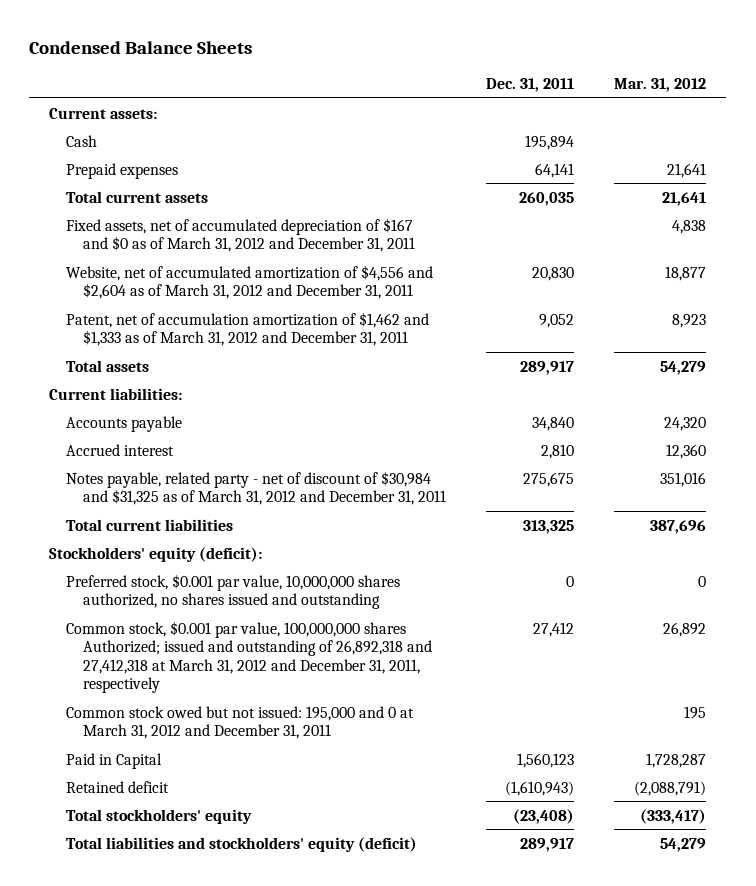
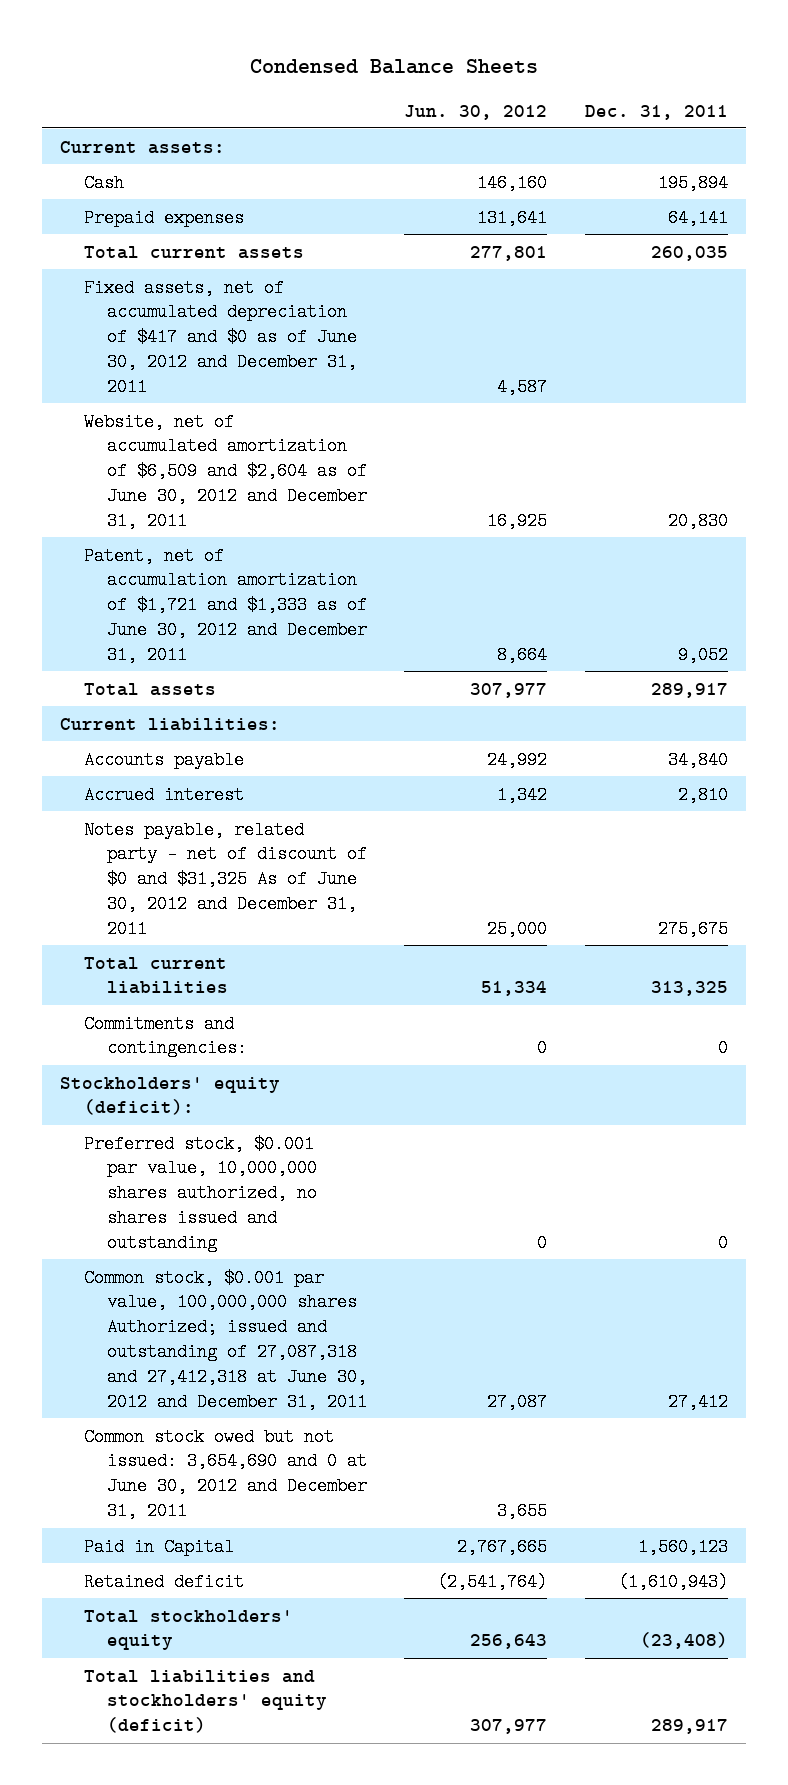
[614,78,707,93] Mar. 31, 2012 -> none
none -> [404,104,548,120] Jun. 30, 2012
[65,217,415,253] Fixed assets, net of accumulated depreciation of $167 and $0 as of March 31, 2012 and December 31, 2011 -> [83,278,358,397] Fixed assets, net of accumulated depreciation of $417 and $0 as of June 30, 2012 and December 31, 2011
[65,264,433,300] Website, net of accumulated amortization of $4,556 and $2,604 as of March 31, 2012 and December 31, 2011 -> [83,412,368,531] Website, net of accumulated amortization of $6,509 and $2,604 as of June 30, 2012 and December 31, 2011
[65,311,429,347] Patent, net of accumulation amortization of $1,462 and $1,333 as of March 31, 2012 and December 31, 2011 -> [83,546,368,665] Patent, net of accumulation amortization of $1,721 and $1,333 as of June 30, 2012 and December 31, 2011
[65,470,446,506] Notes payable, related party - net of discount of $30,984 and $31,325 as of March 31, 2012 and December 31, 2011 -> [83,820,368,939] Notes payable, related party - net of discount of $0 and $31,325 As of June 30, 2012 and December 31, 2011
none -> [83,1014,248,1058] Commitments and contingencies:
[65,620,432,694] Common stock, $0.001 par value, 100,000,000 shares Authorized; issued and outstanding of 26,892,318 and 27,412,318 at March 31, 2012 and December 31, 2011, respectively -> [83,1268,368,1411] Common stock, $0.001 par value, 100,000,000 shares Authorized; issued and outstanding of 27,087,318 and 27,412,318 at June 30, 2012 and December 31, 2011
[65,705,414,740] Common stock owed but not issued: 195,000 and 0 at March 31, 2012 and December 31, 2011 -> [83,1427,368,1521] Common stock owed but not issued: 3,654,690 and 0 at June 30, 2012 and December 31, 2011

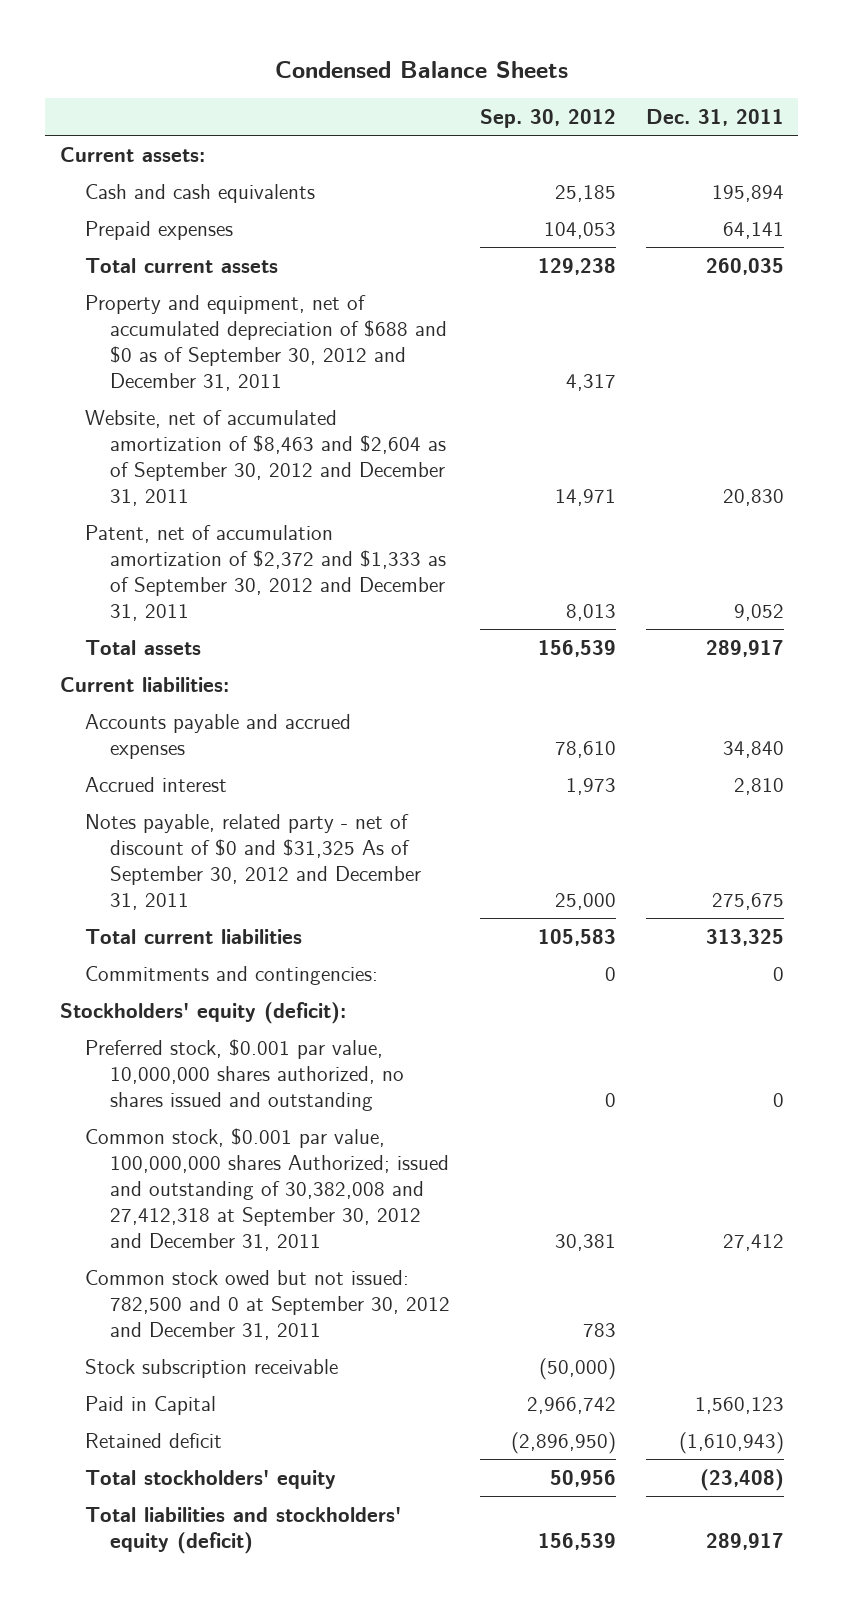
[404,104,548,120] Jun. 30, 2012 -> none
none -> [479,109,616,129] Sep. 30, 2012
[83,173,124,192] Cash -> [85,183,316,203] Cash and cash equivalents
[83,278,358,397] Fixed assets, net of accumulated depreciation of $417 and $0 as of June 30, 2012 and December 31, 2011 -> [85,294,448,391] Property and equipment, net of accumulated depreciation of $688 and $0 as of September 30, 2012 and December 31, 2011
[83,412,368,531] Website, net of accumulated amortization of $6,509 and $2,604 as of June 30, 2012 and December 31, 2011 -> [85,409,447,506] Website, net of accumulated amortization of $8,463 and $2,604 as of September 30, 2012 and December 31, 2011
[83,546,368,665] Patent, net of accumulation amortization of $1,721 and $1,333 as of June 30, 2012 and December 31, 2011 -> [85,524,447,621] Patent, net of accumulation amortization of $2,372 and $1,333 as of September 30, 2012 and December 31, 2011
[83,750,244,769] Accounts payable -> [85,713,352,759] Accounts payable and accrued expenses
[83,820,368,939] Notes payable, related party - net of discount of $0 and $31,325 As of June 30, 2012 and December 31, 2011 -> [85,813,422,910] Notes payable, related party - net of discount of $0 and $31,325 As of September 30, 2012 and December 31, 2011
[83,1268,368,1411] Common stock, $0.001 par value, 100,000,000 shares Authorized; issued and outstanding of 27,087,318 and 27,412,318 at June 30, 2012 and December 31, 2011 -> [85,1127,450,1251] Common stock, $0.001 par value, 100,000,000 shares Authorized; issued and outstanding of 30,382,008 and 27,412,318 at September 30, 2012 and December 31, 2011
none -> [85,1269,451,1340] Common stock owed but not issued: 782,500 and 0 at September 30, 2012 and December 31, 2011
[83,1427,368,1521] Common stock owed but not issued: 3,654,690 and 0 at June 30, 2012 and December 31, 2011 -> [85,1358,339,1378] Stock subscription receivable

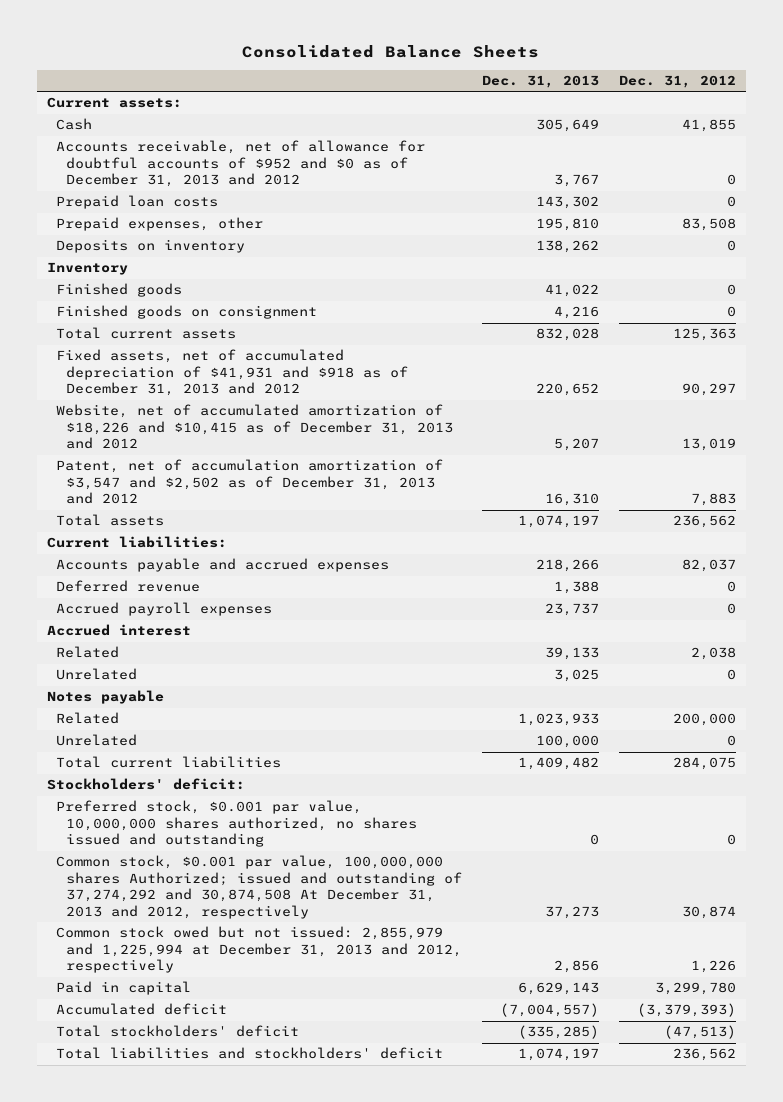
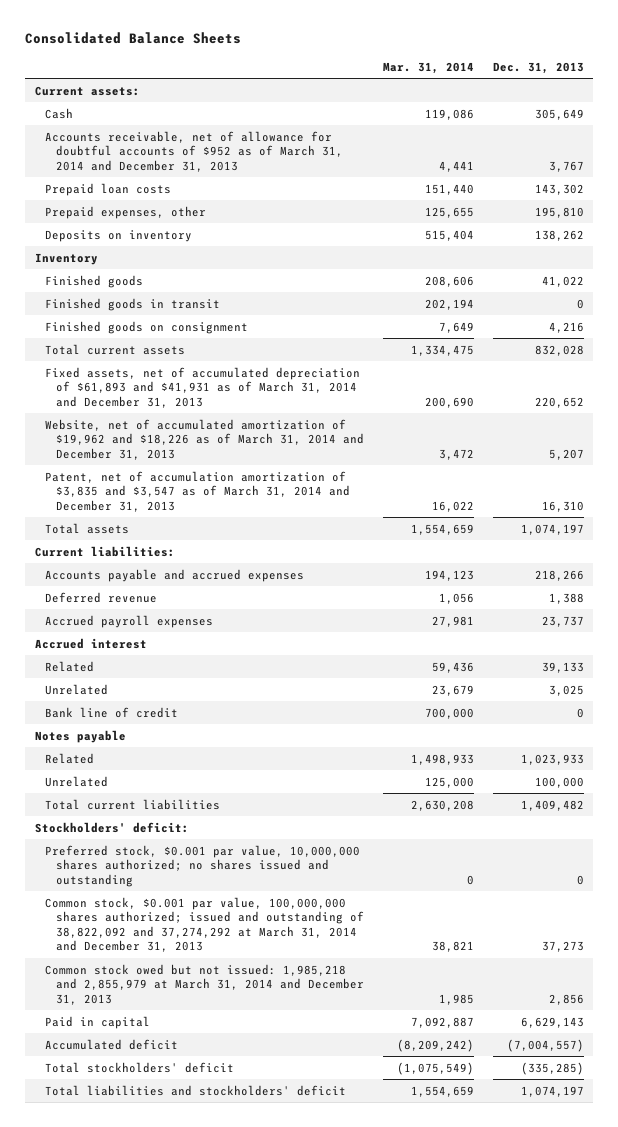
[618,74,736,88] Dec. 31, 2012 -> none
none -> [382,61,474,74] Mar. 31, 2014
[56,140,426,188] Accounts receivable, net of allowance for doubtful accounts of $952 and $0 as of December 31, 2013 and 2012 -> [45,130,343,172] Accounts receivable, net of allowance for doubtful accounts of $952 as of March 31, 2014 and December 31, 2013
none -> [45,297,221,311] Finished goods in transit
[56,349,408,397] Fixed assets, net of accumulated depreciation of $41,931 and $918 as of December 31, 2013 and 2012 -> [45,366,361,408] Fixed assets, net of accumulated depreciation of $61,893 and $41,931 as of March 31, 2014 and December 31, 2013
[56,404,453,450] Website, net of accumulated amortization of $18,226 and $10,415 as of December 31, 2013 and 2012 -> [45,418,364,460] Website, net of accumulated amortization of $19,962 and $18,226 as of March 31, 2014 and December 31, 2013
[56,459,444,505] Patent, net of accumulation amortization of $3,547 and $2,502 as of December 31, 2013 and 2012 -> [45,470,350,512] Patent, net of accumulation amortization of $3,835 and $3,547 as of March 31, 2014 and December 31, 2013
none -> [45,706,179,718] Bank line of credit
[56,800,417,848] Preferred stock, $0.001 par value, 10,000,000 shares authorized, no shares issued and outstanding -> [45,844,361,887] Preferred stock, $0.001 par value, 10,000,000 shares authorized; no shares issued and outstanding
[56,855,462,919] Common stock, $0.001 par value, 100,000,000 shares Authorized; issued and outstanding of 37,274,292 and 30,874,508 At December 31, 2013 and 2012, respectively -> [45,896,364,953] Common stock, $0.001 par value, 100,000,000 shares authorized; issued and outstanding of 38,822,092 and 37,274,292 at March 31, 2014 and December 31, 2013
[56,926,462,974] Common stock owed but not issued: 2,855,979 and 1,225,994 at December 31, 2013 and 2012, respectively -> [45,963,364,1005] Common stock owed but not issued: 1,985,218 and 2,855,979 at March 31, 2014 and December 31, 2013

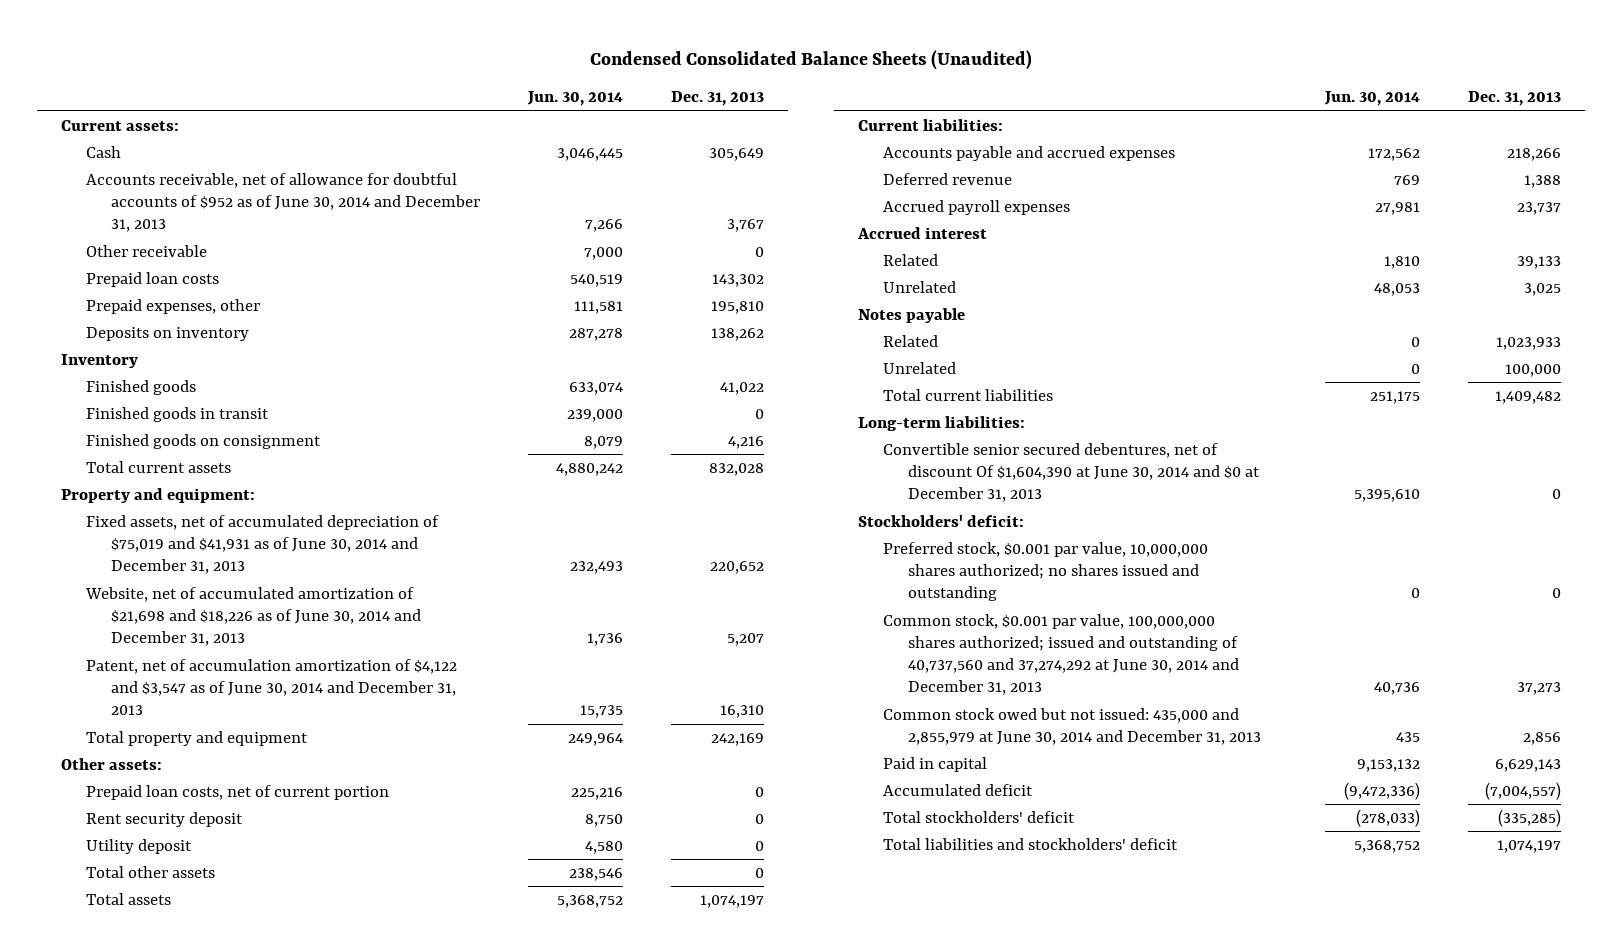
[25,32,242,45] Consolidated Balance Sheets -> [589,50,1032,71] Condensed Consolidated Balance Sheets (Unaudited)
[382,61,474,74] Mar. 31, 2014 -> none
none -> [527,91,624,107] Jun. 30, 2014
[45,130,343,172] Accounts receivable, net of allowance for doubtful accounts of $952 as of March 31, 2014 and December 31, 2013 -> [85,172,481,233] Accounts receivable, net of allowance for doubtful accounts of $952 as of June 30, 2014 and December 31, 2013
none -> [85,244,207,257] Other receivable
none -> [60,487,255,503] Property and equipment:
[45,366,361,408] Fixed assets, net of accumulated depreciation of $61,893 and $41,931 as of March 31, 2014 and December 31, 2013 -> [85,514,439,575] Fixed assets, net of accumulated depreciation of $75,019 and $41,931 as of June 30, 2014 and December 31, 2013
[45,418,364,460] Website, net of accumulated amortization of $19,962 and $18,226 as of March 31, 2014 and December 31, 2013 -> [84,586,422,647] Website, net of accumulated amortization of $21,698 and $18,226 as of June 30, 2014 and December 31, 2013
[45,470,350,512] Patent, net of accumulation amortization of $3,835 and $3,547 as of March 31, 2014 and December 31, 2013 -> [85,658,457,716] Patent, net of accumulation amortization of $4,122 and $3,547 as of June 30, 2014 and December 31, 2013
none -> [85,730,308,746] Total property and equipment
none -> [60,757,162,770] Other assets:
none -> [85,784,389,800] Prepaid loan costs, net of current portion
none -> [85,811,243,827] Rent security deposit
none -> [85,838,192,854] Utility deposit
none -> [85,865,215,878] Total other assets
[45,706,179,718] Bank line of credit -> none
none -> [857,415,1025,431] Long-term liabilities:
none -> [882,442,1261,503] Convertible senior secured debentures, net of discount Of $1,604,390 at June 30, 2014 and $0 at December 31, 2013
[45,896,364,953] Common stock, $0.001 par value, 100,000,000 shares authorized; issued and outstanding of 38,822,092 and 37,274,292 at March 31, 2014 and December 31, 2013 -> [882,613,1240,696] Common stock, $0.001 par value, 100,000,000 shares authorized; issued and outstanding of 40,737,560 and 37,274,292 at June 30, 2014 and December 31, 2013
[45,963,364,1005] Common stock owed but not issued: 1,985,218 and 2,855,979 at March 31, 2014 and December 31, 2013 -> [882,707,1262,745] Common stock owed but not issued: 435,000 and 2,855,979 at June 30, 2014 and December 31, 2013

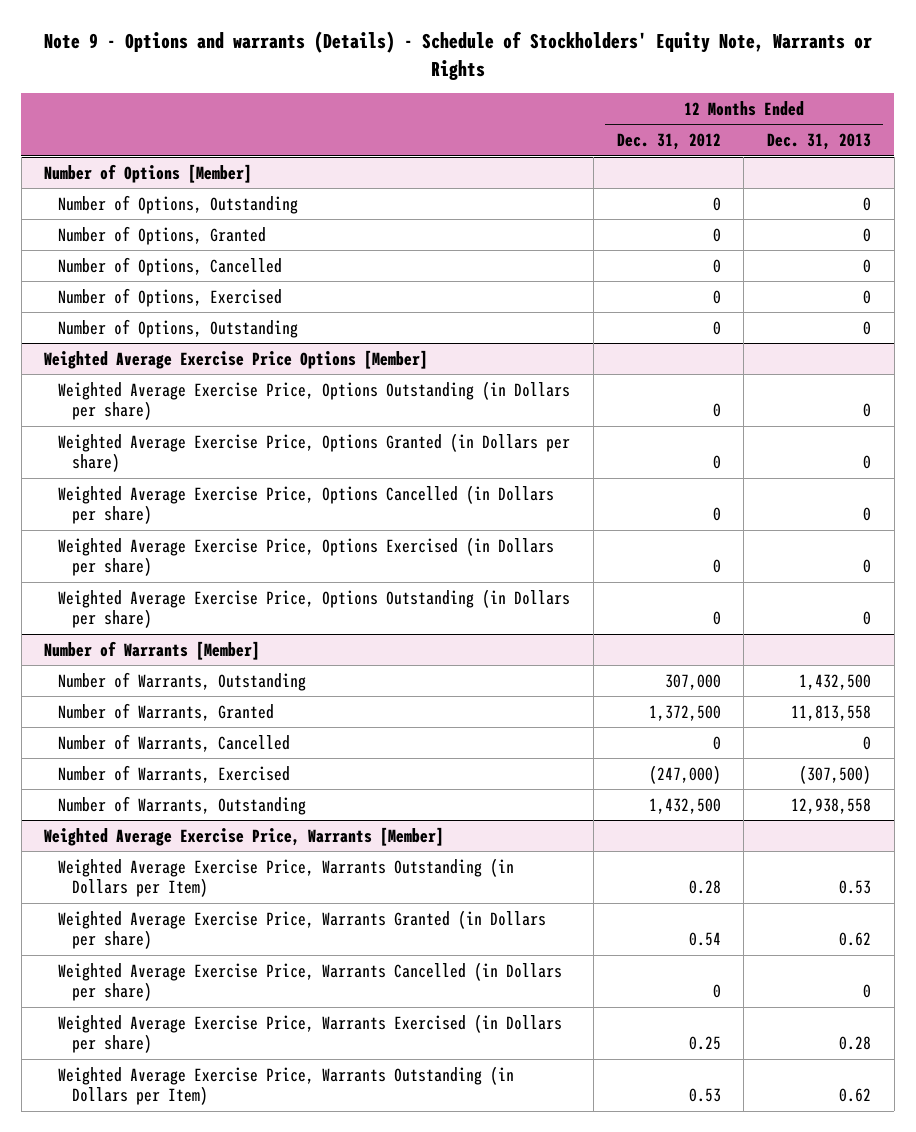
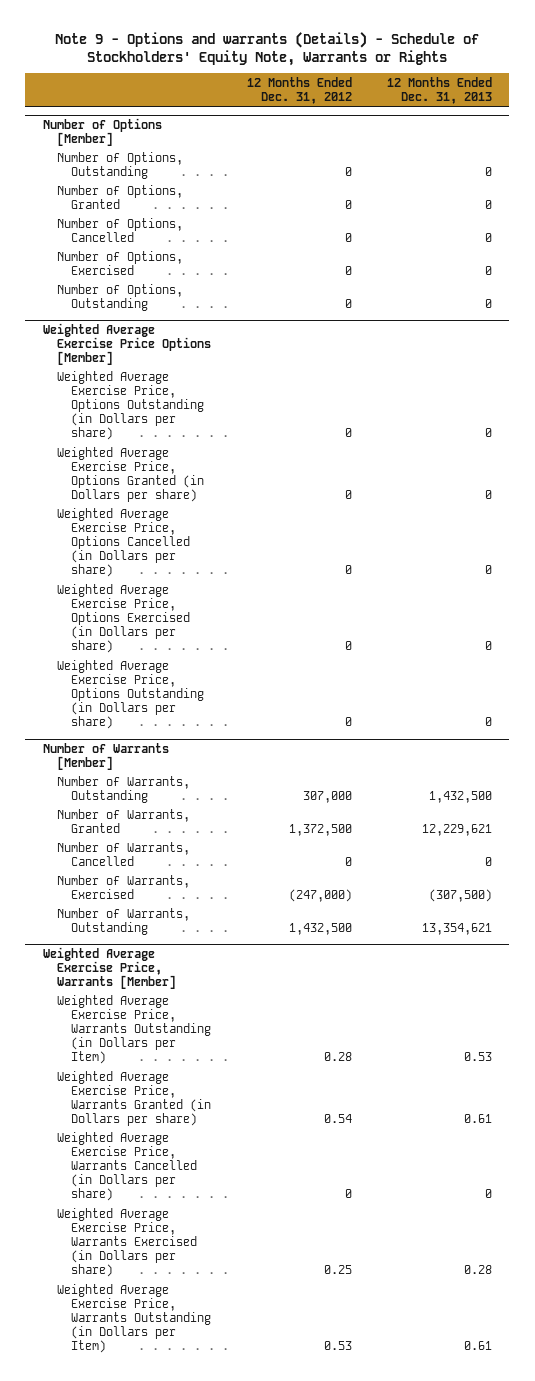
[791,704,872,721] 11,813,558 -> [421,823,492,836] 12,229,621
[791,797,872,814] 12,938,558 -> [421,922,492,935] 13,354,621
[839,932,872,947] 0.62 -> [463,1114,492,1124] 0.61
[839,1088,872,1103] 0.62 -> [463,1341,492,1351] 0.61

